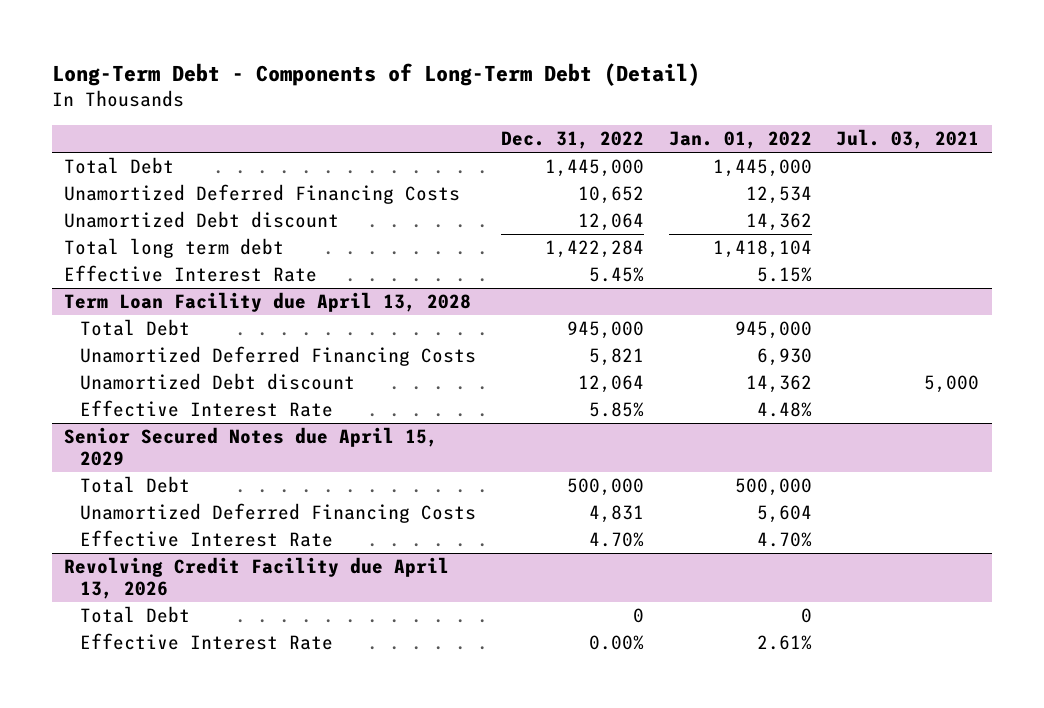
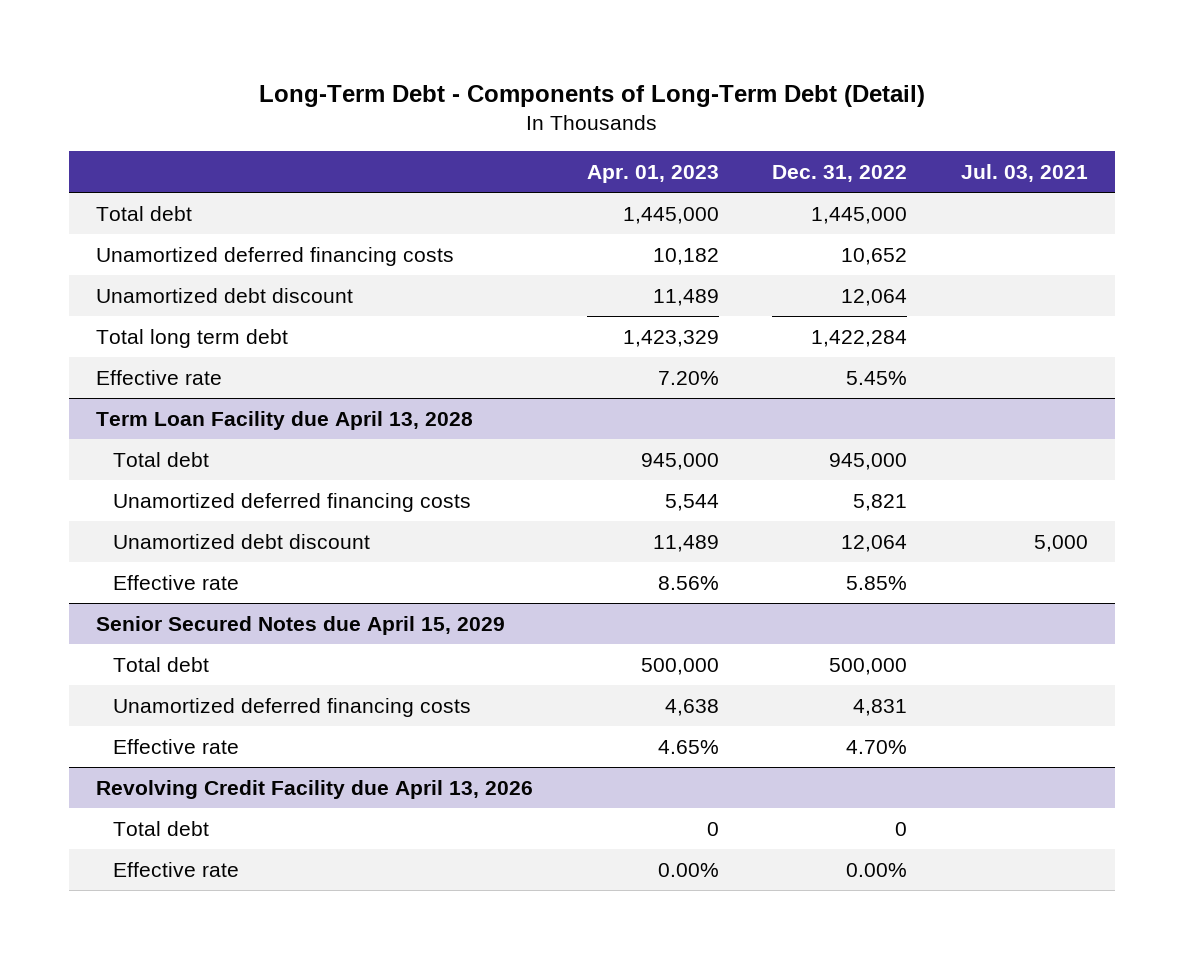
[668,131,812,150] Jan. 01, 2022 -> none
none -> [586,165,719,184] Apr. 01, 2023
[64,156,175,174] Total Debt -> [95,205,192,221] Total debt
[64,183,461,204] Unamortized Deferred Financing Costs -> [95,246,454,266] Unamortized deferred financing costs
[64,210,340,228] Unamortized Debt discount -> [95,287,353,303] Unamortized debt discount
[64,264,318,282] Effective Interest Rate -> [95,369,222,385] Effective rate
[79,318,190,336] Total Debt -> [113,451,210,467] Total debt
[79,345,476,366] Unamortized Deferred Financing Costs -> [113,492,472,512] Unamortized deferred financing costs
[79,372,355,390] Unamortized Debt discount -> [113,533,371,549] Unamortized debt discount
[79,399,333,417] Effective Interest Rate -> [113,574,240,590] Effective rate
[79,475,190,493] Total Debt -> [113,656,210,672] Total debt
[79,502,476,523] Unamortized Deferred Financing Costs -> [113,697,472,717] Unamortized deferred financing costs
[79,529,333,547] Effective Interest Rate -> [113,738,240,754] Effective rate
[79,605,190,623] Total Debt -> [113,820,210,836] Total debt
[79,632,333,650] Effective Interest Rate -> [113,861,240,877] Effective rate

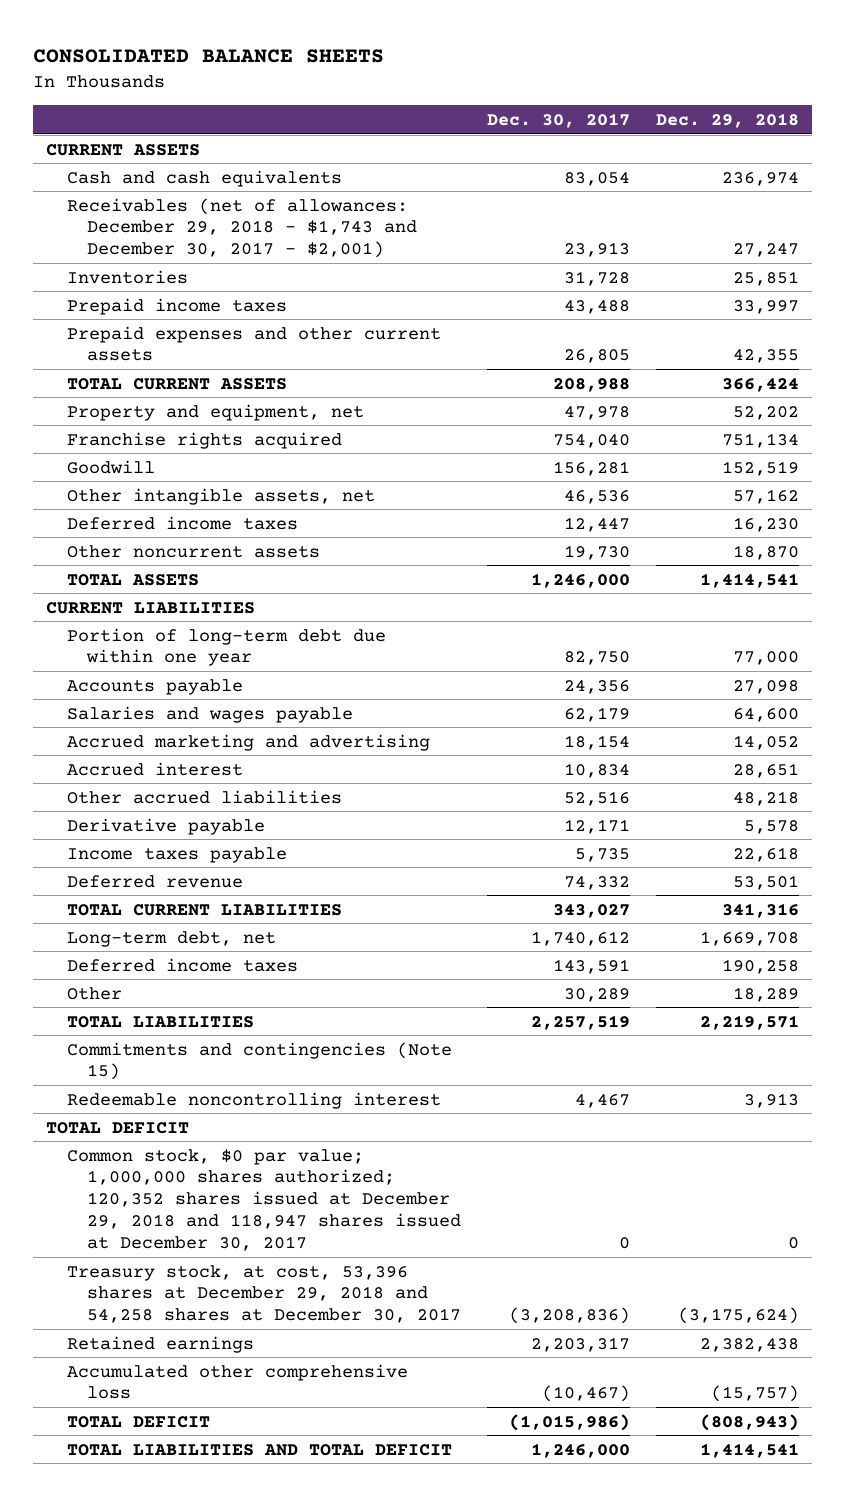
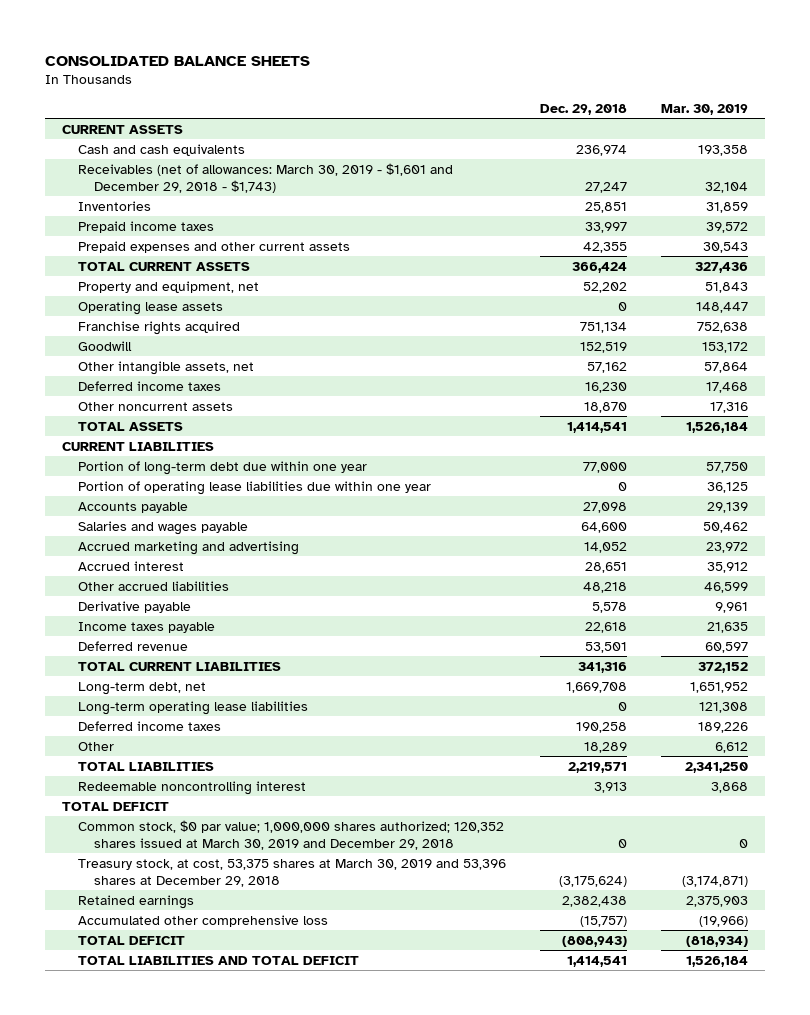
[487,112,631,128] Dec. 30, 2017 -> none
none -> [661,103,749,115] Mar. 30, 2019
[66,197,418,259] Receivables (net of allowances: December 29, 2018 - $1,743 and December 30, 2017 - $2,001) -> [77,162,453,193] Receivables (net of allowances: March 30, 2019 - $1,601 and December 29, 2018 - $1,743)
none -> [77,300,223,315] Operating lease assets
none -> [77,480,431,495] Portion of operating lease liabilities due within one year
none -> [77,700,308,715] Long-term operating lease liabilities
[66,1041,452,1081] Commitments and contingencies (Note 15) -> none
[66,1148,462,1251] Common stock, $0 par value; 1,000,000 shares authorized; 120,352 shares issued at December 29, 2018 and 118,947 shares issued at December 30, 2017 -> [77,819,504,850] Common stock, $0 par value; 1,000,000 shares authorized; 120,352 shares issued at March 30, 2019 and December 29, 2018
[66,1264,462,1324] Treasury stock, at cost, 53,396 shares at December 29, 2018 and 54,258 shares at December 30, 2017 -> [77,858,506,887] Treasury stock, at cost, 53,375 shares at March 30, 2019 and 53,396 shares at December 29, 2018

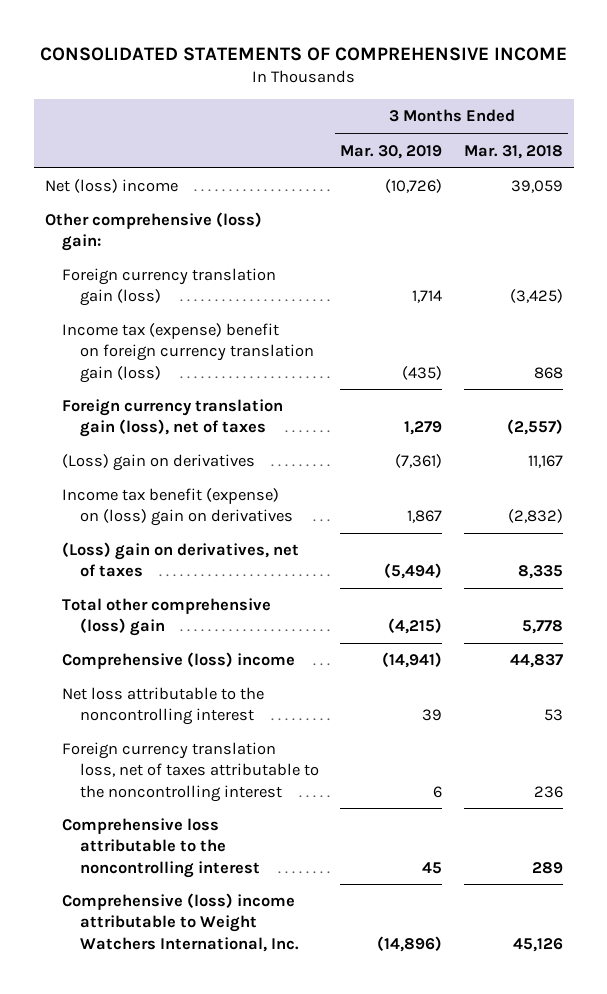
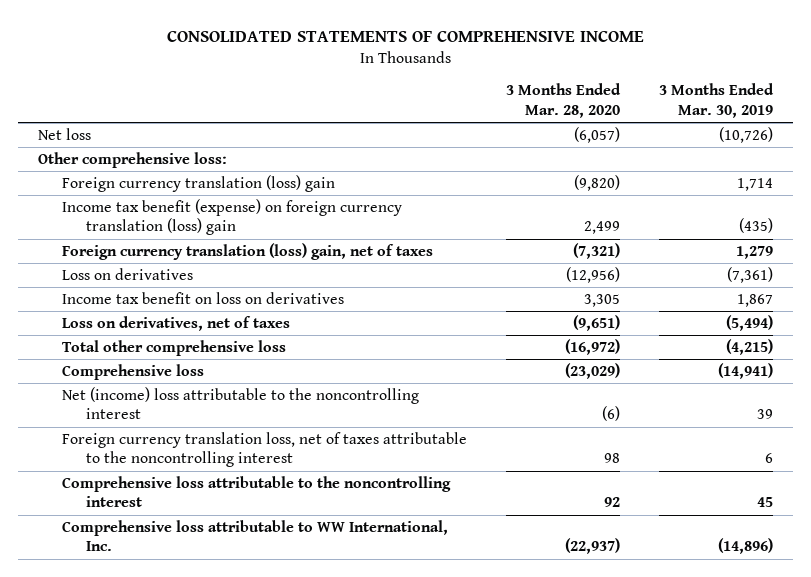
[463,144,563,159] Mar. 31, 2018 -> none
none -> [506,83,622,119] 3 Months Ended Mar. 28, 2020
[44,179,178,194] Net (loss) income -> [37,127,91,140] Net loss
[44,212,262,252] Other comprehensive (loss) gain: -> [37,151,227,168] Other comprehensive loss:
[62,268,277,307] Foreign currency translation gain (loss) -> [61,174,335,192] Foreign currency translation (loss) gain
[62,323,315,383] Income tax (expense) benefit on foreign currency translation gain (loss) -> [61,198,402,236] Income tax benefit (expense) on foreign currency translation (loss) gain
[62,399,284,438] Foreign currency translation gain (loss), net of taxes -> [61,242,433,260] Foreign currency translation (loss) gain, net of taxes
[62,454,256,472] (Loss) gain on derivatives -> [61,267,193,280] Loss on derivatives
[62,488,294,527] Income tax benefit (expense) on (loss) gain on derivatives -> [61,291,344,304] Income tax benefit on loss on derivatives
[62,542,300,578] (Loss) gain on derivatives, net of taxes -> [61,315,290,331] Loss on derivatives, net of taxes
[62,598,272,637] Total other comprehensive (loss) gain -> [61,339,286,356] Total other comprehensive loss
[62,652,296,670] Comprehensive (loss) income -> [61,363,204,380] Comprehensive loss
[62,687,265,726] Net loss attributable to the noncontrolling interest -> [61,386,419,420] Net (income) loss attributable to the noncontrolling interest
[62,893,300,952] Comprehensive (loss) income attributable to Weight Watchers International, Inc. -> [61,519,448,552] Comprehensive loss attributable to WW International, Inc.

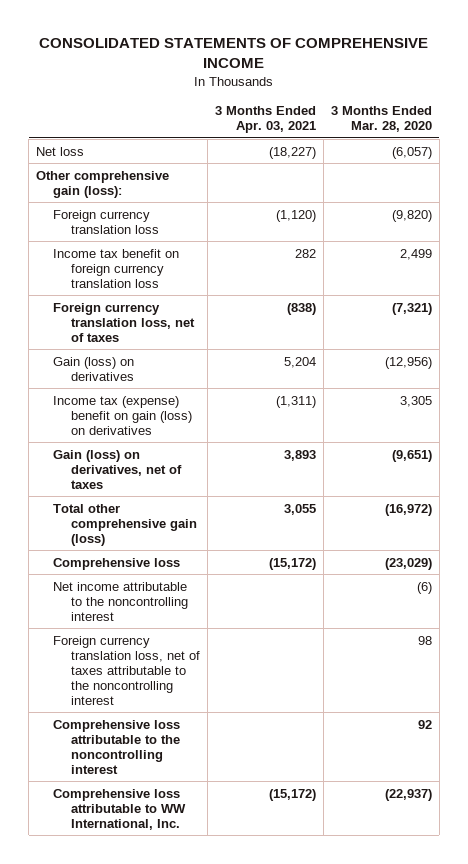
[659,83,775,119] 3 Months Ended Mar. 30, 2019 -> none
none -> [214,106,316,134] 3 Months Ended Apr. 03, 2021
[37,151,227,168] Other comprehensive loss: -> [36,170,170,198] Other comprehensive gain (loss):
[61,174,335,192] Foreign currency translation (loss) gain -> [53,209,159,234] Foreign currency translation loss
[61,198,402,236] Income tax benefit (expense) on foreign currency translation (loss) gain -> [53,248,180,288] Income tax benefit on foreign currency translation loss
[61,242,433,260] Foreign currency translation (loss) gain, net of taxes -> [53,302,195,342] Foreign currency translation loss, net of taxes
[61,267,193,280] Loss on derivatives -> [53,356,135,381] Gain (loss) on derivatives
[61,291,344,304] Income tax benefit on loss on derivatives -> [53,395,192,435] Income tax (expense) benefit on gain (loss) on derivatives
[61,315,290,331] Loss on derivatives, net of taxes -> [53,449,182,489] Gain (loss) on derivatives, net of taxes
[61,339,286,356] Total other comprehensive loss -> [53,503,197,546] Total other comprehensive gain (loss)
[61,386,419,420] Net (income) loss attributable to the noncontrolling interest -> [53,581,188,621] Net income attributable to the noncontrolling interest

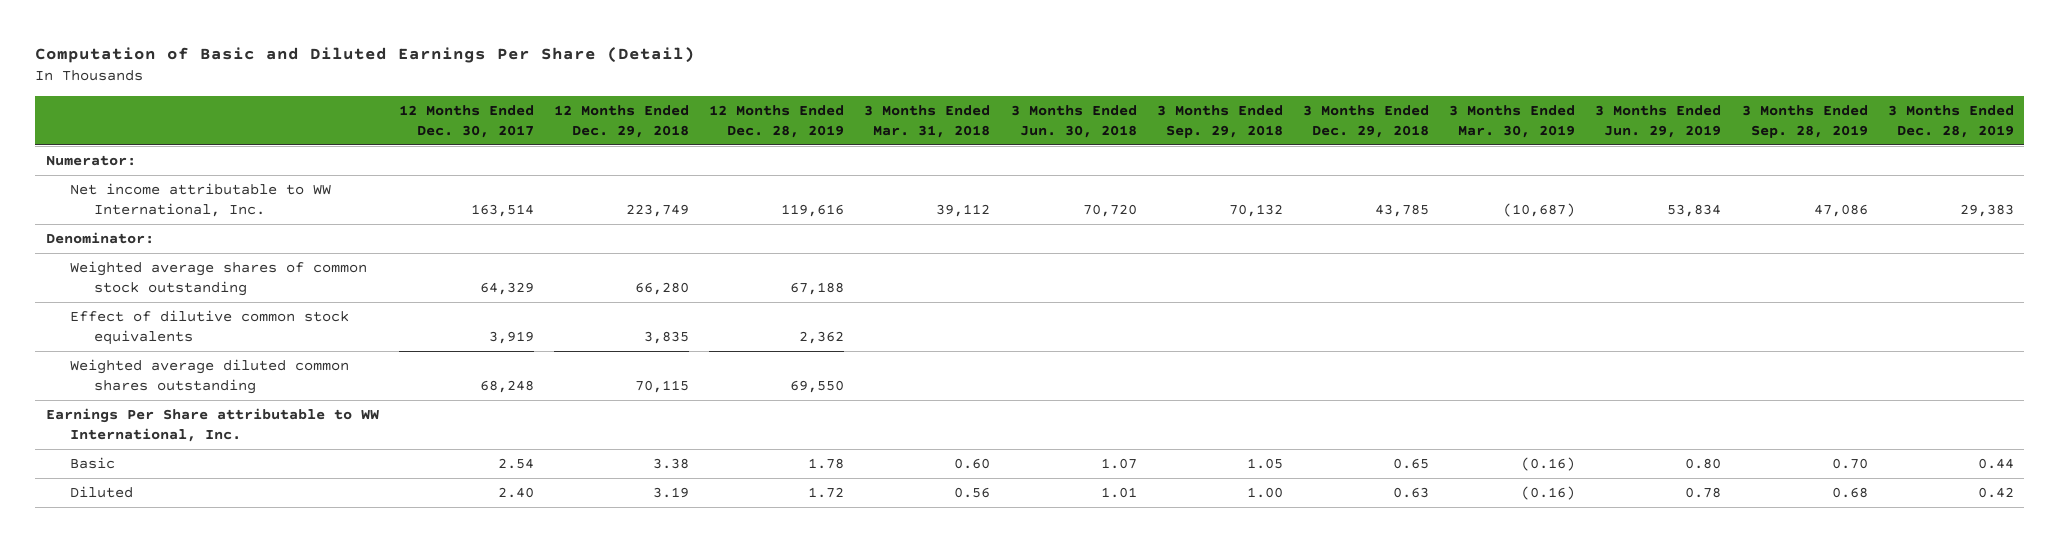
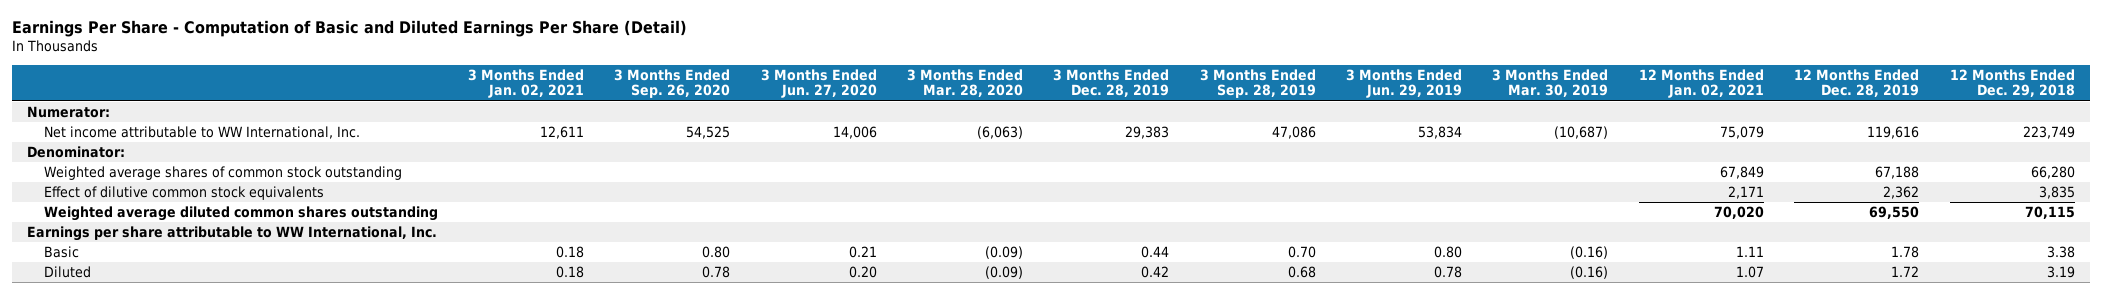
[35,47,696,64] Computation of Basic and Diluted Earnings Per Share (Detail) -> [12,20,688,38] Earnings Per Share - Computation of Basic and Diluted Earnings Per Share (Detail)
[398,104,534,138] 12 Months Ended Dec. 30, 2017 -> none
[864,104,991,138] 3 Months Ended Mar. 31, 2018 -> none
[1010,104,1137,138] 3 Months Ended Jun. 30, 2018 -> none
[1156,104,1283,138] 3 Months Ended Sep. 29, 2018 -> none
[1302,104,1429,138] 3 Months Ended Dec. 29, 2018 -> none
none -> [468,68,585,99] 3 Months Ended Jan. 02, 2021
none -> [614,68,731,99] 3 Months Ended Sep. 26, 2020
none -> [760,68,877,99] 3 Months Ended Jun. 27, 2020
none -> [907,68,1024,98] 3 Months Ended Mar. 28, 2020
none -> [1638,68,1764,99] 12 Months Ended Jan. 02, 2021
[45,408,379,443] Earnings Per Share attributable to WW International, Inc. -> [27,226,438,242] Earnings per share attributable to WW International, Inc.

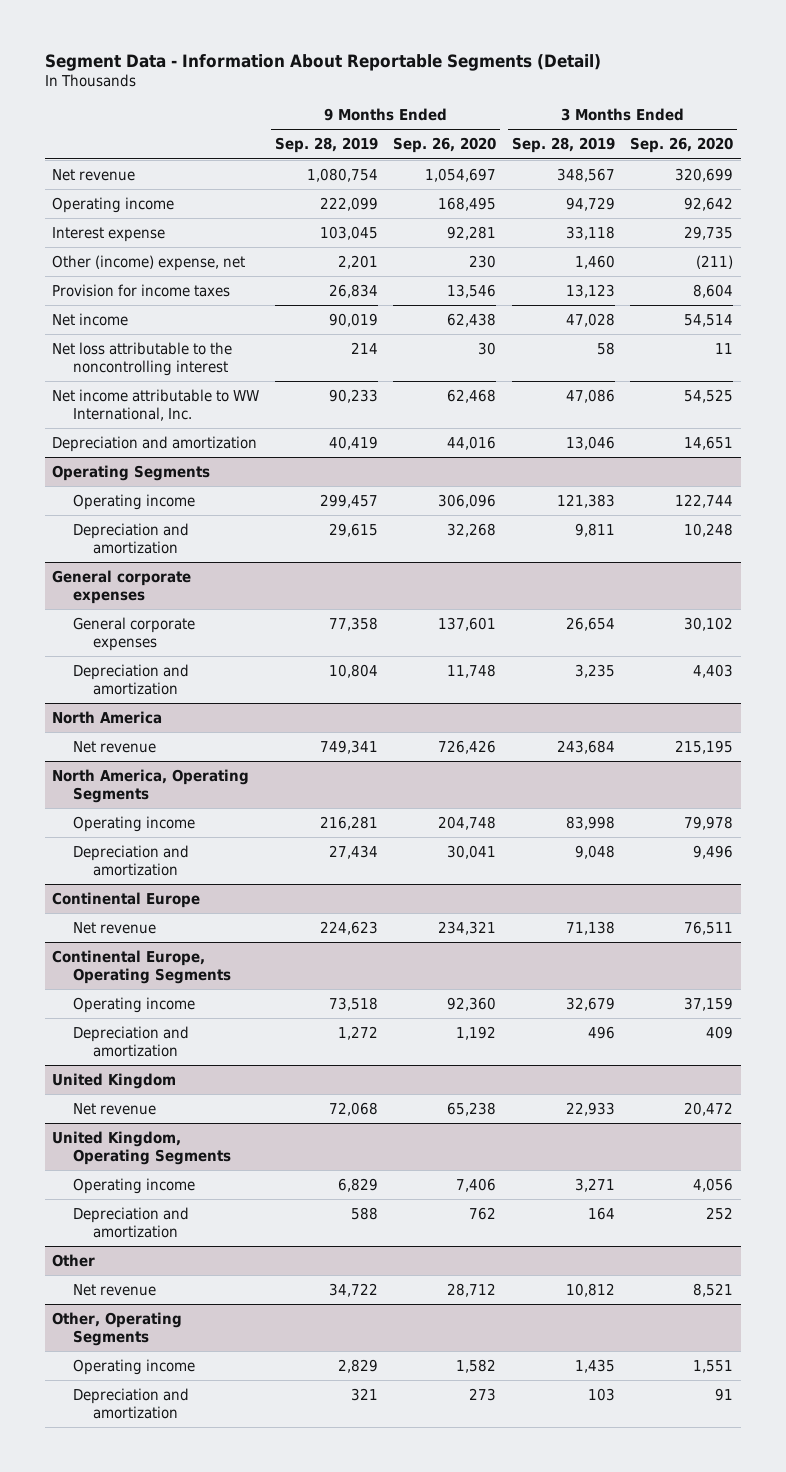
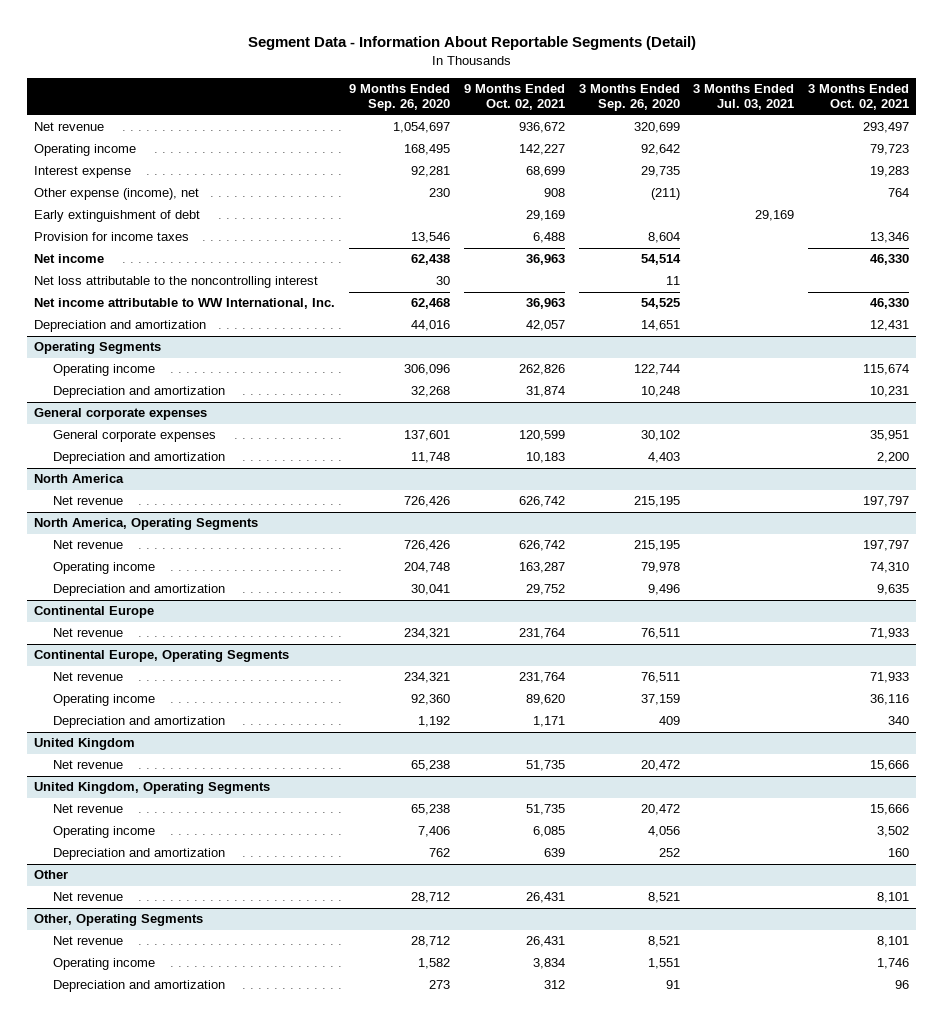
[274,137,378,154] Sep. 28, 2019 -> none
[511,137,615,154] Sep. 28, 2019 -> none
none -> [463,83,565,111] 9 Months Ended Oct. 02, 2021
none -> [693,83,795,111] 3 Months Ended Jul. 03, 2021
none -> [808,83,910,111] 3 Months Ended Oct. 02, 2021
[52,254,246,271] Other (income) expense, net -> [34,188,200,201] Other expense (income), net
none -> [34,210,201,223] Early extinguishment of debt
none -> [52,540,123,550] Net revenue
none -> [52,672,123,682] Net revenue
none -> [52,804,123,814] Net revenue
none -> [52,936,123,946] Net revenue

